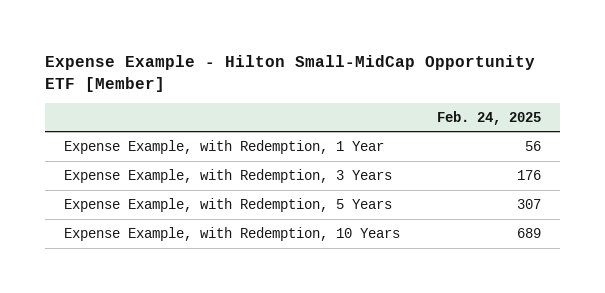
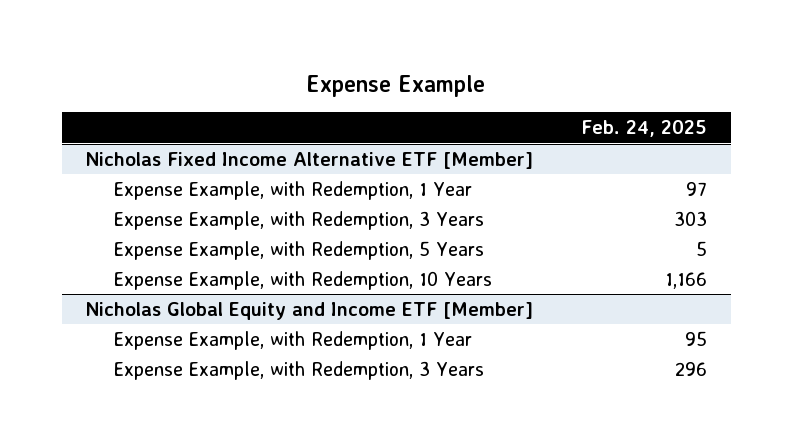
[45,54,536,92] Expense Example - Hilton Small-MidCap Opportunity ETF [Member] -> [306,75,486,98] Expense Example
none -> [85,151,534,169] Nicholas Fixed Income Alternative ETF [Member]
[525,140,542,151] 56 -> [686,181,708,196] 97
[517,169,542,180] 176 -> [674,210,708,226] 303
[517,198,542,209] 307 -> [696,240,708,256] 5
[517,227,542,238] 689 -> [665,271,708,289] 1,166
none -> [85,301,534,320] Nicholas Global Equity and Income ETF [Member]
none -> [113,330,472,350] Expense Example, with Redemption, 1 Year
none -> [113,360,484,380] Expense Example, with Redemption, 3 Years

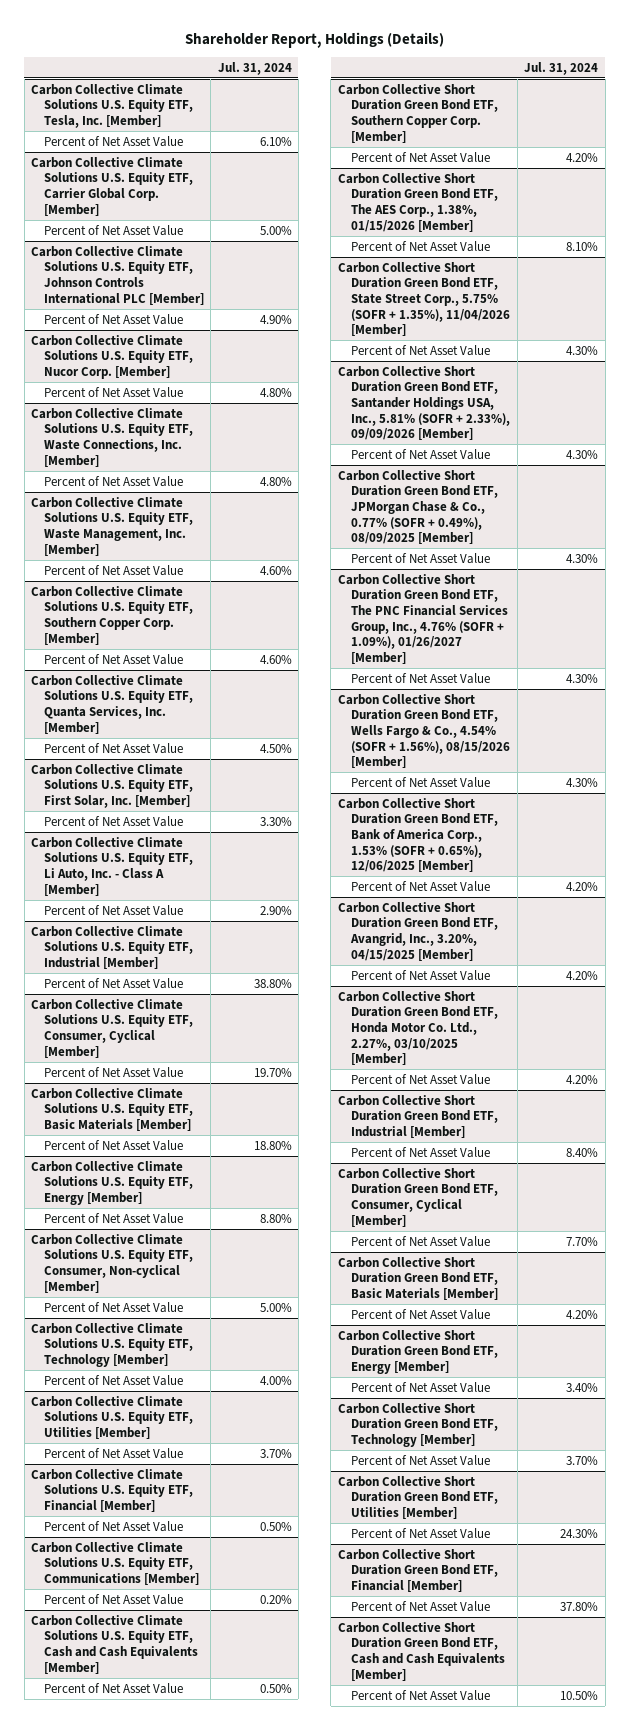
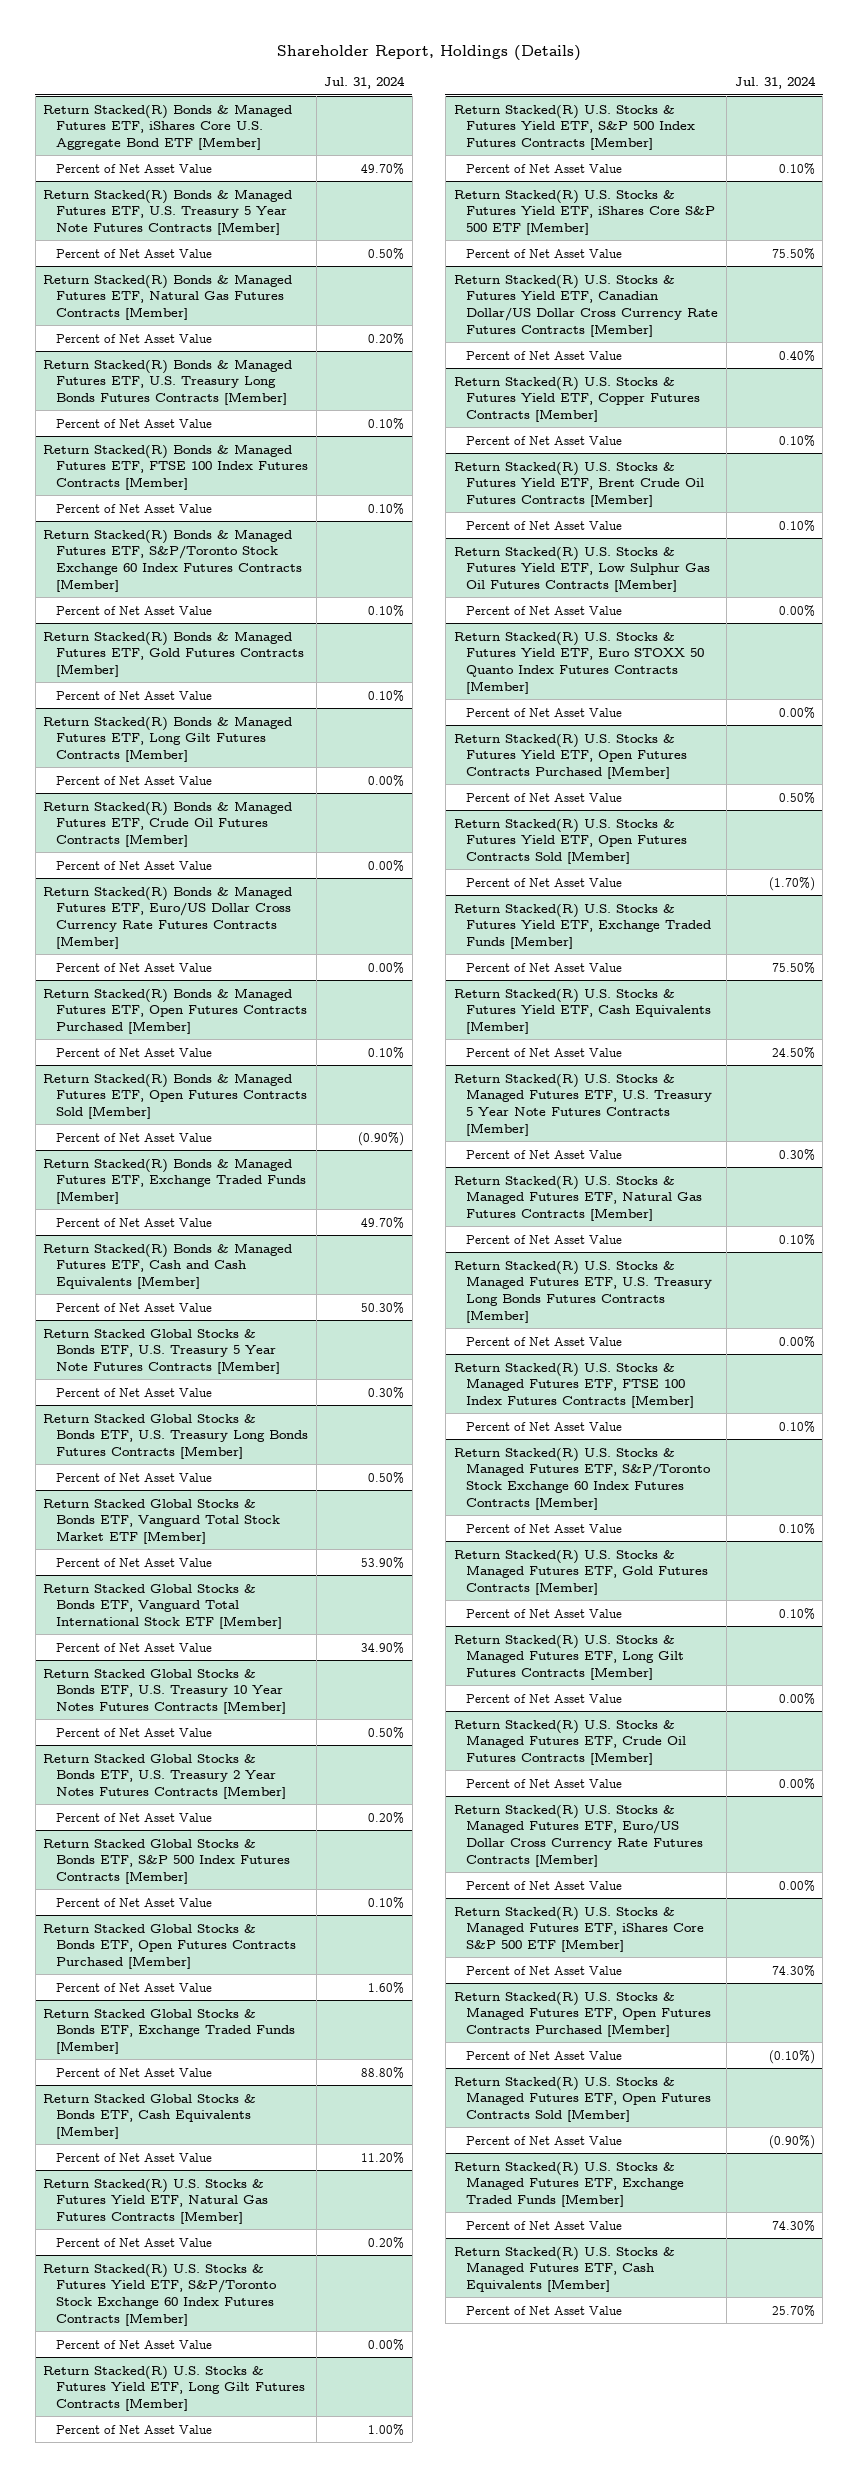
[31,83,193,129] Carbon Collective Climate Solutions U.S. Equity ETF, Tesla, Inc. [Member] -> none
[31,156,193,216] Carbon Collective Climate Solutions U.S. Equity ETF, Carrier Global Corp. [Member] -> none
[43,224,183,236] Percent of Net Asset Value -> none
[31,245,204,305] Carbon Collective Climate Solutions U.S. Equity ETF, Johnson Controls International PLC [Member] -> none
[43,313,183,325] Percent of Net Asset Value -> none
[31,334,193,380] Carbon Collective Climate Solutions U.S. Equity ETF, Nucor Corp. [Member] -> none
[43,386,183,398] Percent of Net Asset Value -> none
[31,407,193,467] Carbon Collective Climate Solutions U.S. Equity ETF, Waste Connections, Inc. [Member] -> none
[43,475,183,487] Percent of Net Asset Value -> none
[31,496,193,556] Carbon Collective Climate Solutions U.S. Equity ETF, Waste Management, Inc. [Member] -> none
[43,564,183,576] Percent of Net Asset Value -> none
[31,585,193,645] Carbon Collective Climate Solutions U.S. Equity ETF, Southern Copper Corp. [Member] -> none
[43,653,183,665] Percent of Net Asset Value -> none
[31,674,193,734] Carbon Collective Climate Solutions U.S. Equity ETF, Quanta Services, Inc. [Member] -> none
[43,742,183,754] Percent of Net Asset Value -> none
[31,763,193,809] Carbon Collective Climate Solutions U.S. Equity ETF, First Solar, Inc. [Member] -> none
[43,815,183,827] Percent of Net Asset Value -> none
[31,836,193,896] Carbon Collective Climate Solutions U.S. Equity ETF, Li Auto, Inc. - Class A [Member] -> none
[43,904,183,916] Percent of Net Asset Value -> none
[31,925,193,970] Carbon Collective Climate Solutions U.S. Equity ETF, Industrial [Member] -> none
[43,977,183,989] Percent of Net Asset Value -> none
[31,998,193,1058] Carbon Collective Climate Solutions U.S. Equity ETF, Consumer, Cyclical [Member] -> none
[43,1066,183,1078] Percent of Net Asset Value -> none
[31,1087,193,1132] Carbon Collective Climate Solutions U.S. Equity ETF, Basic Materials [Member] -> none
[43,1139,183,1151] Percent of Net Asset Value -> none
[31,1160,193,1206] Carbon Collective Climate Solutions U.S. Equity ETF, Energy [Member] -> none
[43,1212,183,1224] Percent of Net Asset Value -> none
[31,1233,193,1293] Carbon Collective Climate Solutions U.S. Equity ETF, Consumer, Non-cyclical [Member] -> none
[43,1301,183,1313] Percent of Net Asset Value -> none
[31,1322,193,1368] Carbon Collective Climate Solutions U.S. Equity ETF, Technology [Member] -> none
[43,1374,183,1386] Percent of Net Asset Value -> none
[31,1395,193,1440] Carbon Collective Climate Solutions U.S. Equity ETF, Utilities [Member] -> none
[43,1447,183,1459] Percent of Net Asset Value -> none
[31,1468,193,1513] Carbon Collective Climate Solutions U.S. Equity ETF, Financial [Member] -> none
none -> [43,103,293,150] Return Stacked(R) Bonds & Managed Futures ETF, iShares Core U.S. Aggregate Bond ETF [Member]
[259,136,292,146] 6.10% -> [361,162,405,175] 49.70%
none -> [43,188,293,235] Return Stacked(R) Bonds & Managed Futures ETF, U.S. Treasury 5 Year Note Futures Contracts [Member]
[31,1541,199,1586] Carbon Collective Climate Solutions U.S. Equity ETF, Communications [Member] -> none
none -> [43,273,293,320] Return Stacked(R) Bonds & Managed Futures ETF, Natural Gas Futures Contracts [Member]
[31,1614,198,1674] Carbon Collective Climate Solutions U.S. Equity ETF, Cash and Cash Equivalents [Member] -> none
none -> [43,358,293,405] Return Stacked(R) Bonds & Managed Futures ETF, U.S. Treasury Long Bonds Futures Contracts [Member]
none -> [56,418,213,428] Percent of Net Asset Value
none -> [43,443,309,490] Return Stacked(R) Bonds & Managed Futures ETF, FTSE 100 Index Futures Contracts [Member]
none -> [56,503,213,513] Percent of Net Asset Value
none -> [43,528,303,592] Return Stacked(R) Bonds & Managed Futures ETF, S&P/Toronto Stock Exchange 60 Index Futures Contracts [Member]
none -> [56,605,213,615] Percent of Net Asset Value
none -> [43,630,305,677] Return Stacked(R) Bonds & Managed Futures ETF, Gold Futures Contracts [Member]
none -> [56,690,213,700] Percent of Net Asset Value
none -> [43,715,293,762] Return Stacked(R) Bonds & Managed Futures ETF, Long Gilt Futures Contracts [Member]
none -> [56,775,213,785] Percent of Net Asset Value
none -> [43,800,293,847] Return Stacked(R) Bonds & Managed Futures ETF, Crude Oil Futures Contracts [Member]
none -> [56,860,213,870] Percent of Net Asset Value
none -> [43,885,293,949] Return Stacked(R) Bonds & Managed Futures ETF, Euro/US Dollar Cross Currency Rate Futures Contracts [Member]
none -> [56,962,213,972] Percent of Net Asset Value
none -> [43,987,308,1034] Return Stacked(R) Bonds & Managed Futures ETF, Open Futures Contracts Purchased [Member]
none -> [56,1047,213,1057] Percent of Net Asset Value
none -> [43,1072,308,1119] Return Stacked(R) Bonds & Managed Futures ETF, Open Futures Contracts Sold [Member]
none -> [56,1132,213,1142] Percent of Net Asset Value
none -> [43,1157,307,1204] Return Stacked(R) Bonds & Managed Futures ETF, Exchange Traded Funds [Member]
none -> [56,1217,213,1227] Percent of Net Asset Value
none -> [43,1242,293,1289] Return Stacked(R) Bonds & Managed Futures ETF, Cash and Cash Equivalents [Member]
none -> [56,1302,213,1312] Percent of Net Asset Value
none -> [43,1328,281,1374] Return Stacked Global Stocks & Bonds ETF, U.S. Treasury 5 Year Note Futures Contracts [Member]
none -> [56,1387,213,1397] Percent of Net Asset Value
none -> [43,1413,309,1459] Return Stacked Global Stocks & Bonds ETF, U.S. Treasury Long Bonds Futures Contracts [Member]
[337,83,498,143] Carbon Collective Short Duration Green Bond ETF, Southern Copper Corp. [Member] -> none
[337,172,498,232] Carbon Collective Short Duration Green Bond ETF, The AES Corp., 1.38%, 01/15/2026 [Member] -> none
[337,261,510,337] Carbon Collective Short Duration Green Bond ETF, State Street Corp., 5.75% (SOFR + 1.35%), 11/04/2026 [Member] -> none
[337,365,510,441] Carbon Collective Short Duration Green Bond ETF, Santander Holdings USA, Inc., 5.81% (SOFR + 2.33%), 09/09/2026 [Member] -> none
[337,469,498,545] Carbon Collective Short Duration Green Bond ETF, JPMorgan Chase & Co., 0.77% (SOFR + 0.49%), 08/09/2025 [Member] -> none
[337,573,508,665] Carbon Collective Short Duration Green Bond ETF, The PNC Financial Services Group, Inc., 4.76% (SOFR + 1.09%), 01/26/2027 [Member] -> none
[337,693,510,769] Carbon Collective Short Duration Green Bond ETF, Wells Fargo & Co., 4.54% (SOFR + 1.56%), 08/15/2026 [Member] -> none
[337,797,498,873] Carbon Collective Short Duration Green Bond ETF, Bank of America Corp., 1.53% (SOFR + 0.65%), 12/06/2025 [Member] -> none
[337,901,498,961] Carbon Collective Short Duration Green Bond ETF, Avangrid, Inc., 3.20%, 04/15/2025 [Member] -> none
[337,990,498,1066] Carbon Collective Short Duration Green Bond ETF, Honda Motor Co. Ltd., 2.27%, 03/10/2025 [Member] -> none
[337,1094,498,1139] Carbon Collective Short Duration Green Bond ETF, Industrial [Member] -> none
[337,1167,498,1227] Carbon Collective Short Duration Green Bond ETF, Consumer, Cyclical [Member] -> none
[337,1256,498,1301] Carbon Collective Short Duration Green Bond ETF, Basic Materials [Member] -> none
[337,1329,498,1375] Carbon Collective Short Duration Green Bond ETF, Energy [Member] -> none
[337,1402,498,1448] Carbon Collective Short Duration Green Bond ETF, Technology [Member] -> none
[337,1475,498,1520] Carbon Collective Short Duration Green Bond ETF, Utilities [Member] -> none
[337,1548,498,1593] Carbon Collective Short Duration Green Bond ETF, Financial [Member] -> none
[337,1621,505,1681] Carbon Collective Short Duration Green Bond ETF, Cash and Cash Equivalents [Member] -> none
none -> [43,1498,281,1544] Return Stacked Global Stocks & Bonds ETF, Vanguard Total Stock Market ETF [Member]
[566,152,599,162] 4.20% -> [361,1556,405,1569] 53.90%
none -> [43,1583,283,1629] Return Stacked Global Stocks & Bonds ETF, Vanguard Total International Stock ETF [Member]
[566,241,599,251] 8.10% -> [361,1641,405,1654] 34.90%
none -> [43,1668,287,1714] Return Stacked Global Stocks & Bonds ETF, U.S. Treasury 10 Year Notes Futures Contracts [Member]
[566,345,599,355] 4.30% -> [368,1726,405,1739] 0.50%
none -> [43,1753,287,1799] Return Stacked Global Stocks & Bonds ETF, U.S. Treasury 2 Year Notes Futures Contracts [Member]
[566,449,599,459] 4.30% -> [368,1811,405,1824] 0.20%
none -> [43,1838,291,1884] Return Stacked Global Stocks & Bonds ETF, S&P 500 Index Futures Contracts [Member]
[566,553,599,563] 4.30% -> [368,1896,405,1909] 0.10%
none -> [43,1923,297,1969] Return Stacked Global Stocks & Bonds ETF, Open Futures Contracts Purchased [Member]
[566,673,599,683] 4.30% -> [368,1981,405,1994] 1.60%
none -> [43,2008,296,2054] Return Stacked Global Stocks & Bonds ETF, Exchange Traded Funds [Member]
[566,777,599,787] 4.30% -> [361,2066,405,2079] 88.80%
none -> [43,2093,257,2139] Return Stacked Global Stocks & Bonds ETF, Cash Equivalents [Member]
[566,881,599,891] 4.20% -> [361,2151,405,2164] 11.20%
none -> [43,2178,269,2224] Return Stacked(R) U.S. Stocks & Futures Yield ETF, Natural Gas Futures Contracts [Member]
[566,970,599,980] 4.20% -> [368,2236,405,2249] 0.20%
none -> [43,2263,278,2326] Return Stacked(R) U.S. Stocks & Futures Yield ETF, S&P/Toronto Stock Exchange 60 Index Futures Contracts [Member]
[566,1074,599,1084] 4.20% -> [368,2338,405,2351] 0.00%
none -> [43,2365,306,2411] Return Stacked(R) U.S. Stocks & Futures Yield ETF, Long Gilt Futures Contracts [Member]
[566,1147,599,1157] 8.40% -> [368,2423,405,2436] 1.00%
none -> [453,104,696,150] Return Stacked(R) U.S. Stocks & Futures Yield ETF, S&P 500 Index Futures Contracts [Member]
[566,1236,599,1246] 7.70% -> [778,162,815,175] 0.10%
none -> [453,189,716,235] Return Stacked(R) U.S. Stocks & Futures Yield ETF, iShares Core S&P 500 ETF [Member]
[566,1309,599,1319] 4.20% -> [771,247,815,260] 75.50%
none -> [453,274,719,337] Return Stacked(R) U.S. Stocks & Futures Yield ETF, Canadian Dollar/US Dollar Cross Currency Rate Futures Contracts [Member]
[566,1382,599,1392] 3.40% -> [778,349,815,362] 0.40%
none -> [453,376,701,422] Return Stacked(R) U.S. Stocks & Futures Yield ETF, Copper Futures Contracts [Member]
[566,1455,599,1465] 3.70% -> [778,434,815,447] 0.10%
none -> [453,461,705,507] Return Stacked(R) U.S. Stocks & Futures Yield ETF, Brent Crude Oil Futures Contracts [Member]
[560,1528,599,1538] 24.30% -> [778,519,815,532] 0.10%
none -> [453,546,711,592] Return Stacked(R) U.S. Stocks & Futures Yield ETF, Low Sulphur Gas Oil Futures Contracts [Member]
[560,1601,599,1611] 37.80% -> [778,604,815,617] 0.00%
none -> [453,631,705,694] Return Stacked(R) U.S. Stocks & Futures Yield ETF, Euro STOXX 50 Quanto Index Futures Contracts [Member]
[560,1690,599,1700] 10.50% -> [778,706,815,719] 0.00%
none -> [453,733,688,779] Return Stacked(R) U.S. Stocks & Futures Yield ETF, Open Futures Contracts Purchased [Member]
none -> [466,792,623,802] Percent of Net Asset Value
none -> [453,818,688,864] Return Stacked(R) U.S. Stocks & Futures Yield ETF, Open Futures Contracts Sold [Member]
none -> [466,877,623,887] Percent of Net Asset Value
none -> [453,903,712,949] Return Stacked(R) U.S. Stocks & Futures Yield ETF, Exchange Traded Funds [Member]
none -> [466,962,623,972] Percent of Net Asset Value
none -> [453,988,712,1034] Return Stacked(R) U.S. Stocks & Futures Yield ETF, Cash Equivalents [Member]
none -> [466,1047,623,1057] Percent of Net Asset Value
none -> [453,1073,713,1136] Return Stacked(R) U.S. Stocks & Managed Futures ETF, U.S. Treasury 5 Year Note Futures Contracts [Member]
none -> [466,1149,623,1159] Percent of Net Asset Value
none -> [453,1175,703,1221] Return Stacked(R) U.S. Stocks & Managed Futures ETF, Natural Gas Futures Contracts [Member]
none -> [466,1234,623,1244] Percent of Net Asset Value
none -> [453,1260,713,1323] Return Stacked(R) U.S. Stocks & Managed Futures ETF, U.S. Treasury Long Bonds Futures Contracts [Member]
none -> [466,1336,623,1346] Percent of Net Asset Value
none -> [453,1362,695,1408] Return Stacked(R) U.S. Stocks & Managed Futures ETF, FTSE 100 Index Futures Contracts [Member]
none -> [466,1421,623,1431] Percent of Net Asset Value
none -> [453,1447,712,1510] Return Stacked(R) U.S. Stocks & Managed Futures ETF, S&P/Toronto Stock Exchange 60 Index Futures Contracts [Member]
none -> [466,1523,623,1533] Percent of Net Asset Value
none -> [453,1549,709,1595] Return Stacked(R) U.S. Stocks & Managed Futures ETF, Gold Futures Contracts [Member]
none -> [466,1608,623,1618] Percent of Net Asset Value
none -> [453,1634,685,1680] Return Stacked(R) U.S. Stocks & Managed Futures ETF, Long Gilt Futures Contracts [Member]
none -> [466,1693,623,1703] Percent of Net Asset Value
none -> [453,1719,687,1765] Return Stacked(R) U.S. Stocks & Managed Futures ETF, Crude Oil Futures Contracts [Member]
none -> [466,1778,623,1788] Percent of Net Asset Value
none -> [453,1804,704,1867] Return Stacked(R) U.S. Stocks & Managed Futures ETF, Euro/US Dollar Cross Currency Rate Futures Contracts [Member]
none -> [466,1880,623,1890] Percent of Net Asset Value
none -> [453,1906,705,1952] Return Stacked(R) U.S. Stocks & Managed Futures ETF, iShares Core S&P 500 ETF [Member]
none -> [466,1965,623,1975] Percent of Net Asset Value
none -> [453,1991,712,2037] Return Stacked(R) U.S. Stocks & Managed Futures ETF, Open Futures Contracts Purchased [Member]
none -> [466,2050,623,2060] Percent of Net Asset Value
none -> [453,2076,712,2122] Return Stacked(R) U.S. Stocks & Managed Futures ETF, Open Futures Contracts Sold [Member]
none -> [466,2135,623,2145] Percent of Net Asset Value
none -> [453,2161,685,2207] Return Stacked(R) U.S. Stocks & Managed Futures ETF, Exchange Traded Funds [Member]
none -> [466,2220,623,2230] Percent of Net Asset Value
none -> [453,2246,675,2292] Return Stacked(R) U.S. Stocks & Managed Futures ETF, Cash Equivalents [Member]
none -> [466,2305,623,2315] Percent of Net Asset Value

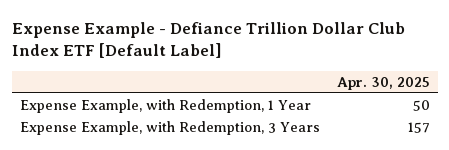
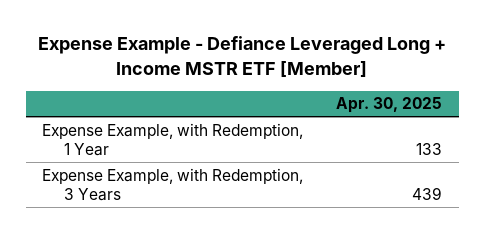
[11,21,405,59] Expense Example - Defiance Trillion Dollar Club Index ETF [Default Label] -> [38,36,447,78] Expense Example - Defiance Leveraged Long + Income MSTR ETF [Member]
[412,100,430,112] 50 -> [416,142,443,155] 133
[407,122,430,134] 157 -> [412,186,443,200] 439

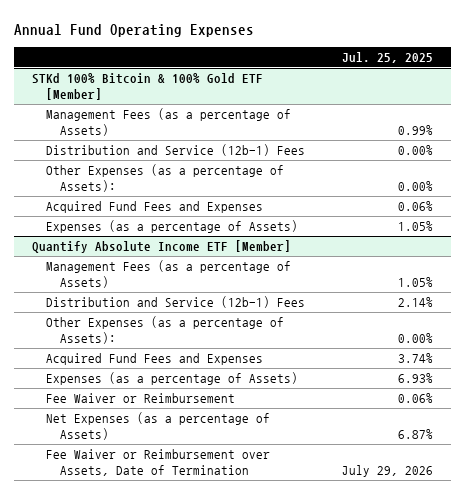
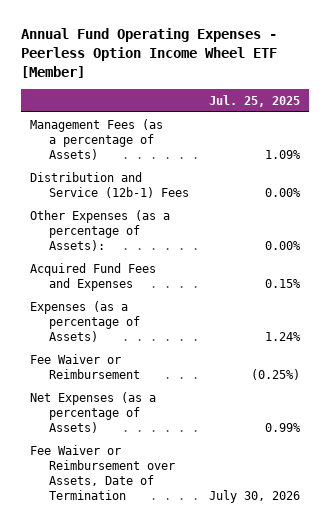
[13,23,254,37] Annual Fund Operating Expenses -> [20,28,277,78] Annual Fund Operating Expenses - Peerless Option Income Wheel ETF [Member]
[32,73,264,100] STKd 100% Bitcoin & 100% Gold ETF [Member] -> none
[397,124,433,135] 0.99% -> [264,149,301,159] 1.09%
[32,240,292,254] Quantify Absolute Income ETF [Member] -> none
[45,260,291,288] Management Fees (as a percentage of Assets) -> none
[45,296,305,309] Distribution and Service (12b-1) Fees -> none
[45,316,284,344] Other Expenses (as a percentage of Assets): -> none
[45,353,263,366] Acquired Fund Fees and Expenses -> none
[45,372,298,386] Expenses (as a percentage of Assets) -> none
[397,201,433,212] 0.06% -> [264,278,301,288] 0.15%
[397,221,433,232] 1.05% -> [264,331,301,341] 1.24%
[397,393,433,404] 0.06% -> [250,368,300,380] (0.25%)
[397,428,433,439] 6.87% -> [264,422,301,432] 0.99%
[341,464,433,477] July 29, 2026 -> [208,489,300,503] July 30, 2026

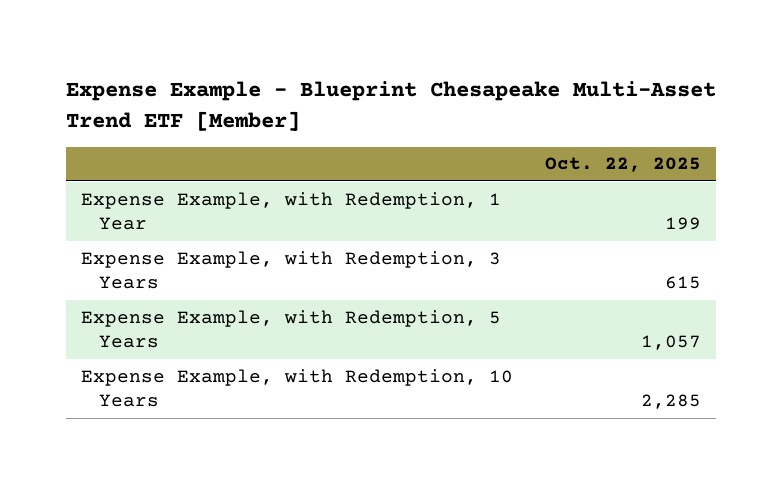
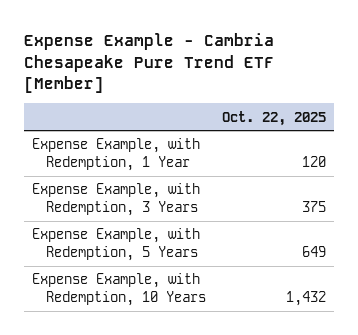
[65,81,716,131] Expense Example - Blueprint Chesapeake Multi-Asset Trend ETF [Member] -> [24,32,275,94] Expense Example - Cambria Chesapeake Pure Trend ETF [Member]
[664,217,701,231] 199 -> [302,156,327,168] 120
[664,276,701,290] 615 -> [302,201,327,213] 375
[640,335,701,351] 1,057 -> [302,246,327,258] 649
[640,394,701,410] 2,285 -> [286,291,327,307] 1,432

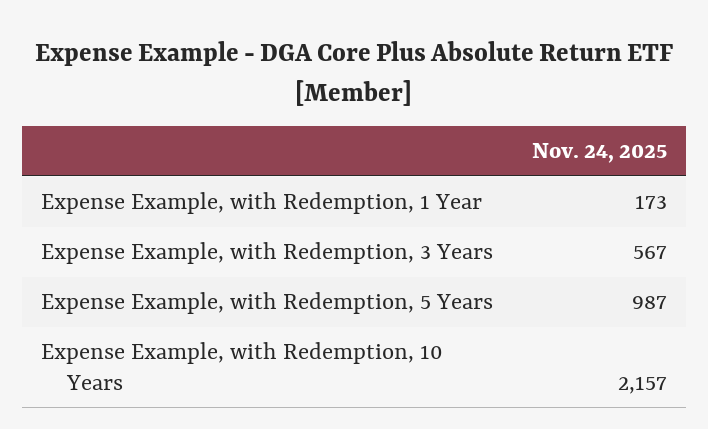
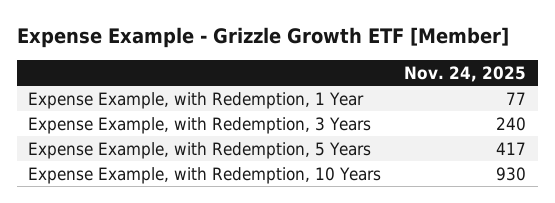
[34,41,673,106] Expense Example - DGA Core Plus Absolute Return ETF [Member] -> [17,27,510,49] Expense Example - Grizzle Growth ETF [Member]
[634,195,667,210] 173 -> [506,91,527,105] 77
[632,246,667,260] 567 -> [496,116,527,131] 240
[631,296,667,310] 987 -> [496,141,527,155] 417
[617,375,667,394] 2,157 -> [496,166,527,181] 930

